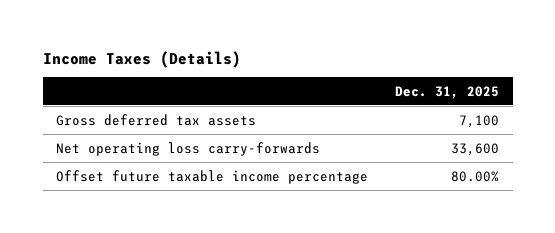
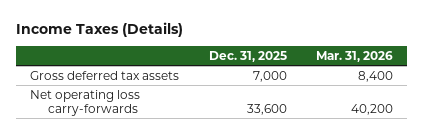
none -> [315,51,393,63] Mar. 31, 2026
[459,114,500,128] 7,100 -> [252,70,287,82] 7,000
[56,169,369,184] Offset future taxable income percentage -> none

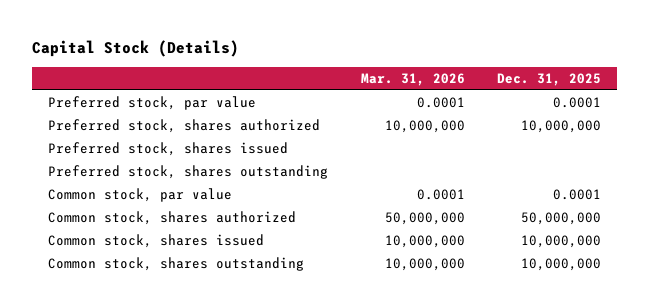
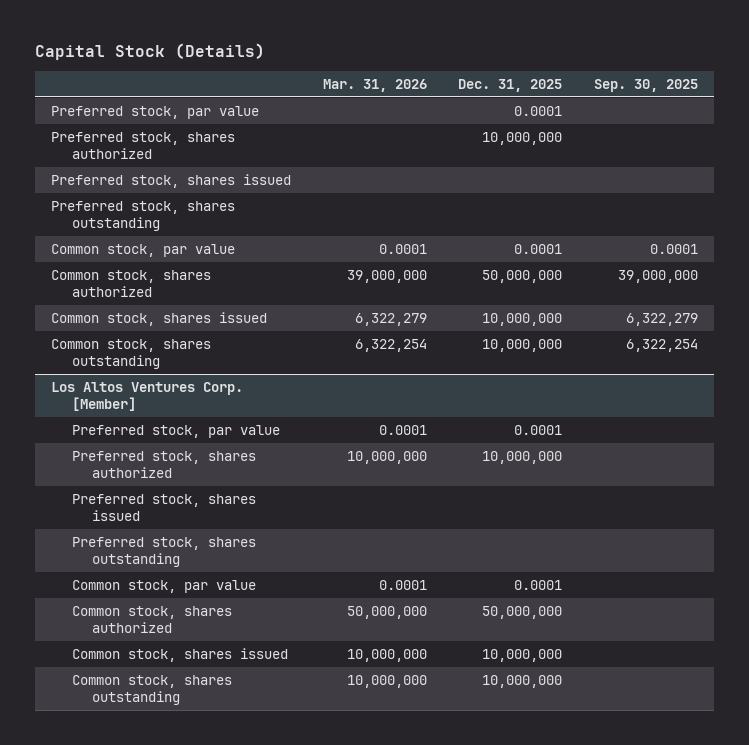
none -> [594,79,699,93] Sep. 30, 2025
none -> [50,106,259,120] Preferred stock, par value
none -> [50,132,235,160] Preferred stock, shares authorized
none -> [50,174,291,189] Preferred stock, shares issued
none -> [50,201,235,232] Preferred stock, shares outstanding
none -> [50,244,235,258] Common stock, par value
none -> [50,270,211,298] Common stock, shares authorized
none -> [50,312,267,327] Common stock, shares issued
none -> [50,339,211,370] Common stock, shares outstanding
none -> [50,382,243,412] Los Altos Ventures Corp. [Member]

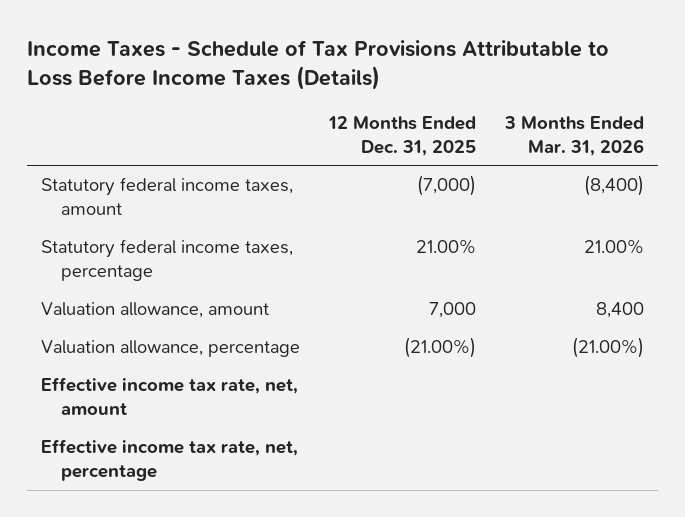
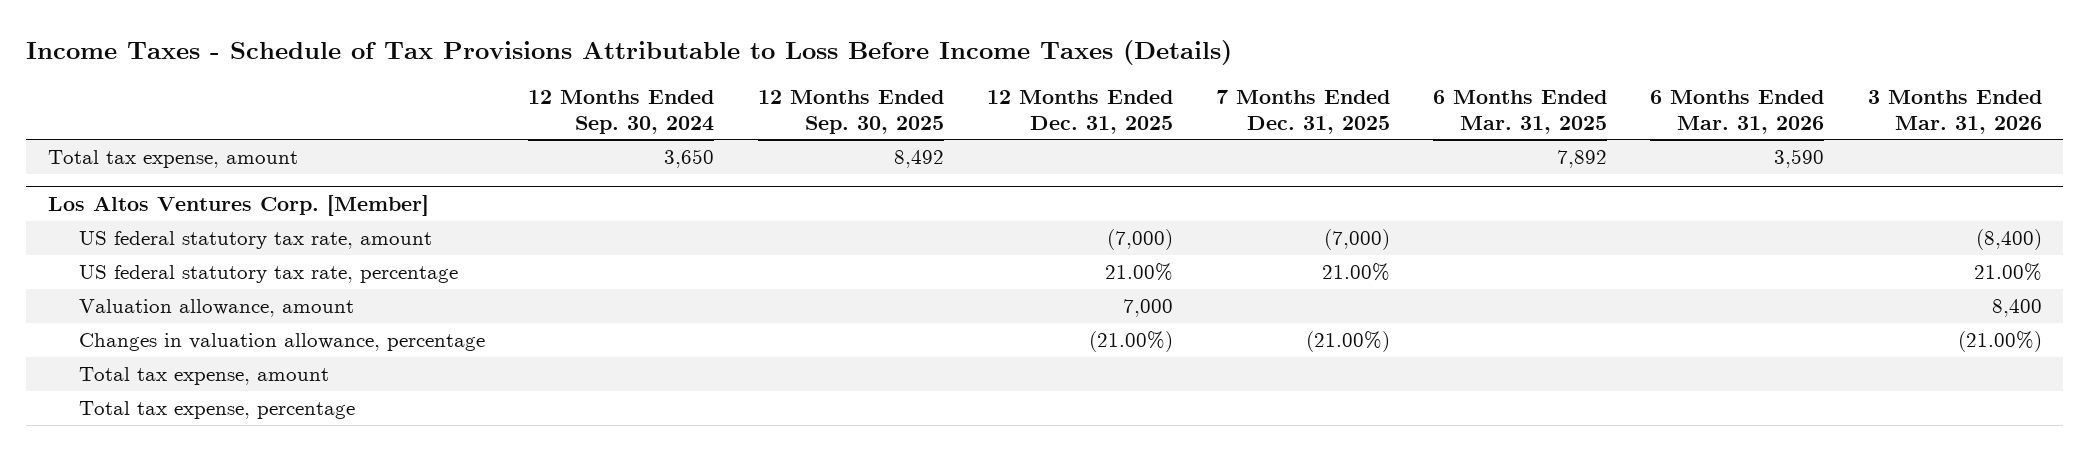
none -> [528,90,715,134] 12 Months Ended Sep. 30, 2024
none -> [757,90,944,134] 12 Months Ended Sep. 30, 2025
none -> [1215,90,1390,134] 7 Months Ended Dec. 31, 2025
none -> [1433,90,1608,134] 6 Months Ended Mar. 31, 2025
none -> [1650,90,1825,134] 6 Months Ended Mar. 31, 2026
none -> [47,150,298,169] Total tax expense, amount
none -> [47,194,429,216] Los Altos Ventures Corp. [Member]
[41,177,294,216] Statutory federal income taxes, amount -> [79,231,433,250] US federal statutory tax rate, amount
[41,239,294,282] Statutory federal income taxes, percentage -> [79,265,459,284] US federal statutory tax rate, percentage
[41,340,301,358] Valuation allowance, percentage -> [79,333,486,352] Changes in valuation allowance, percentage
[41,377,299,416] Effective income tax rate, net, amount -> [79,367,330,386] Total tax expense, amount
[41,439,299,482] Effective income tax rate, net, percentage -> [79,401,356,420] Total tax expense, percentage

